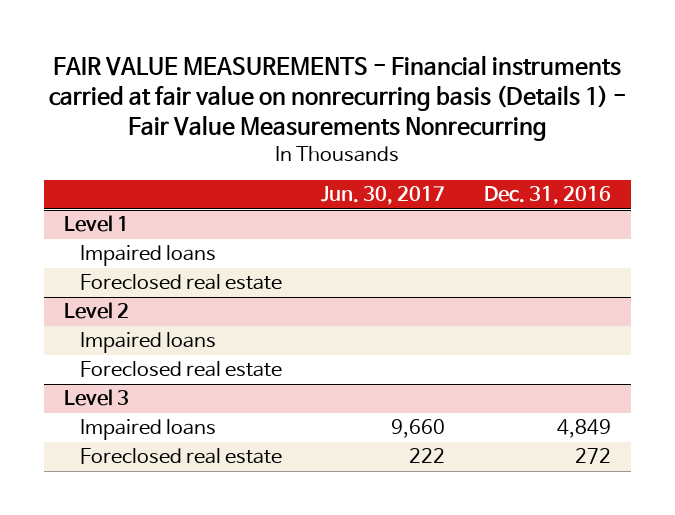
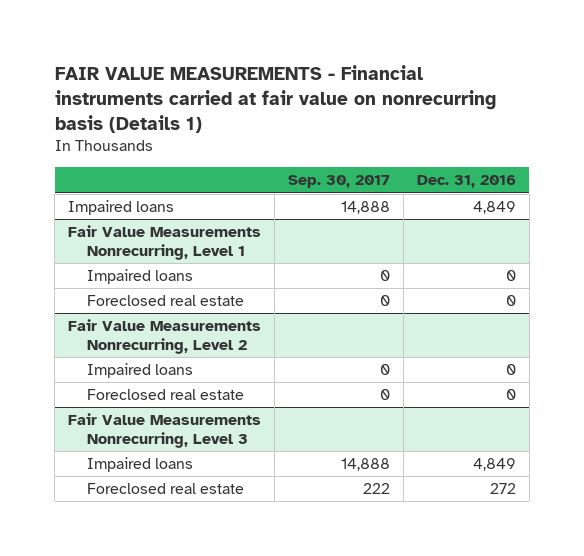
[49,55,627,142] FAIR VALUE MEASUREMENTS - Financial instruments carried at fair value on nonrecurring basis (Details 1) - Fair Value Measurements Nonrecurring -> [54,64,496,133] FAIR VALUE MEASUREMENTS - Financial instruments carried at fair value on nonrecurring basis (Details 1)
[320,186,445,206] Jun. 30, 2017 -> none
none -> [288,175,391,189] Sep. 30, 2017
[63,215,129,233] Level 1 -> none
[79,245,216,267] Impaired loans -> none
[79,274,282,291] Foreclosed real estate -> none
[63,302,129,320] Level 2 -> none
[79,332,216,354] Impaired loans -> none
[79,361,282,378] Foreclosed real estate -> none
[63,389,129,407] Level 3 -> none
none -> [68,225,262,260] Fair Value Measurements Nonrecurring, Level 1
none -> [86,269,193,285] Impaired loans
none -> [86,295,244,307] Foreclosed real estate
none -> [68,319,262,354] Fair Value Measurements Nonrecurring, Level 2
none -> [86,363,193,379] Impaired loans
none -> [86,389,244,401] Foreclosed real estate
none -> [68,413,262,448] Fair Value Measurements Nonrecurring, Level 3
none -> [86,457,193,473] Impaired loans

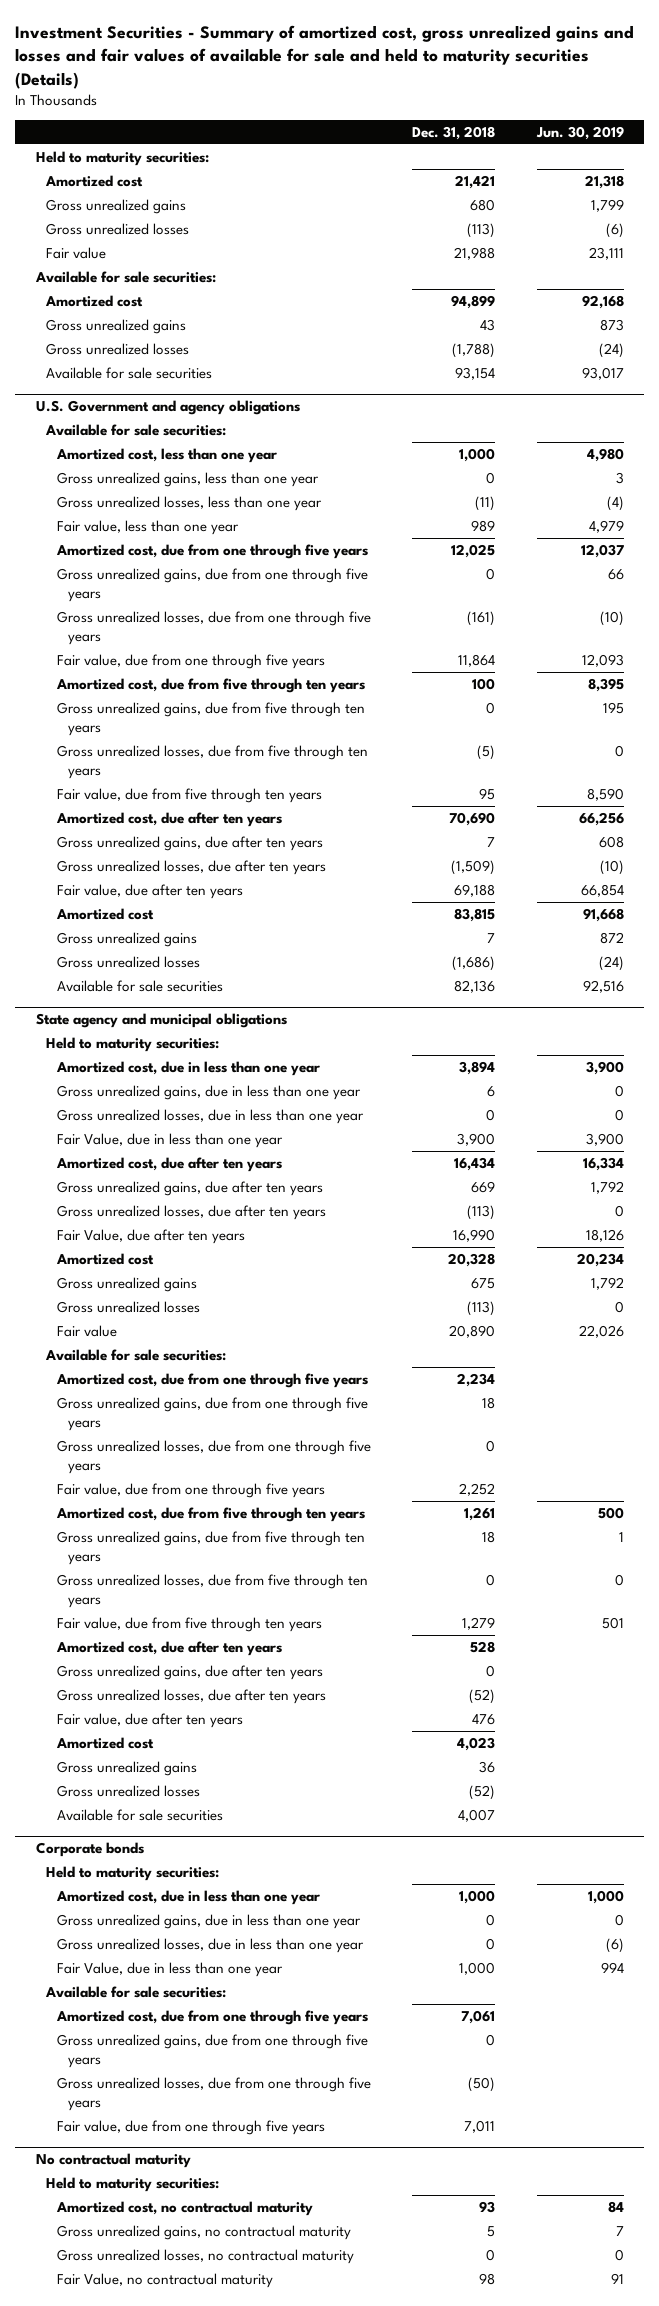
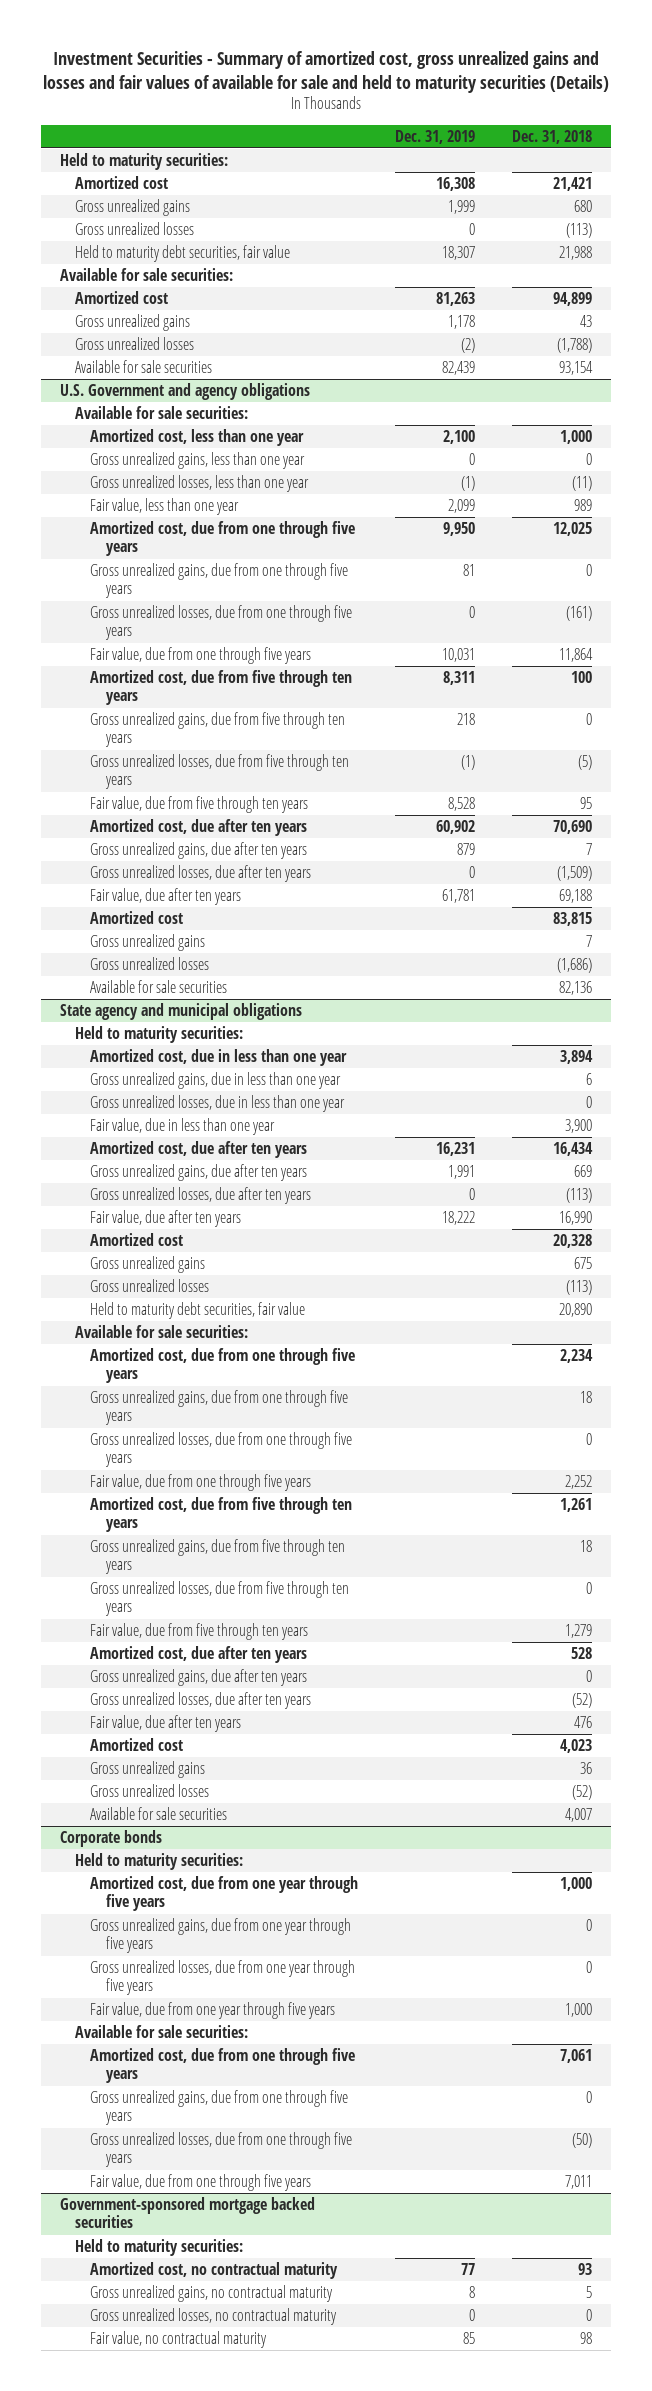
[535,125,624,140] Jun. 30, 2019 -> none
none -> [395,129,476,144] Dec. 31, 2019
[46,246,107,259] Fair value -> [75,244,291,262] Held to maturity debt securities, fair value
[57,1132,284,1148] Fair Value, due in less than one year -> [90,1117,276,1135] Fair value, due in less than one year
[57,1228,246,1244] Fair Value, due after ten years -> [90,1209,242,1227] Fair value, due after ten years
[57,1324,118,1337] Fair value -> [90,1301,306,1319] Held to maturity debt securities, fair value
[56,1889,321,1905] Amortized cost, due in less than one year -> none
[57,1961,284,1977] Fair Value, due in less than one year -> none
none -> [90,1875,359,1912] Amortized cost, due from one year through five years
[57,1913,362,1929] Gross unrealized gains, due in less than one year -> [90,1917,352,1954] Gross unrealized gains, due from one year through five years
[57,1937,365,1953] Gross unrealized losses, due in less than one year -> [90,1959,356,1996] Gross unrealized losses, due from one year through five years
none -> [90,2001,336,2019] Fair value, due from one year through five years
[35,2153,191,2169] No contractual maturity -> [59,2196,315,2229] Government-sponsored mortgage backed securities
[57,2272,274,2288] Fair Value, no contractual maturity -> [90,2330,268,2348] Fair value, no contractual maturity

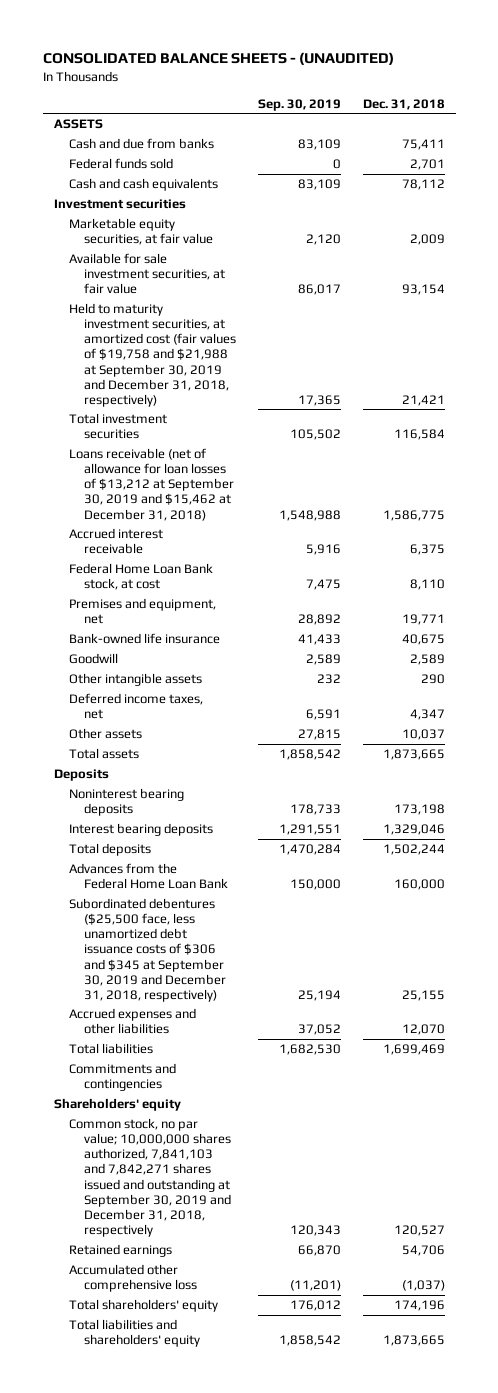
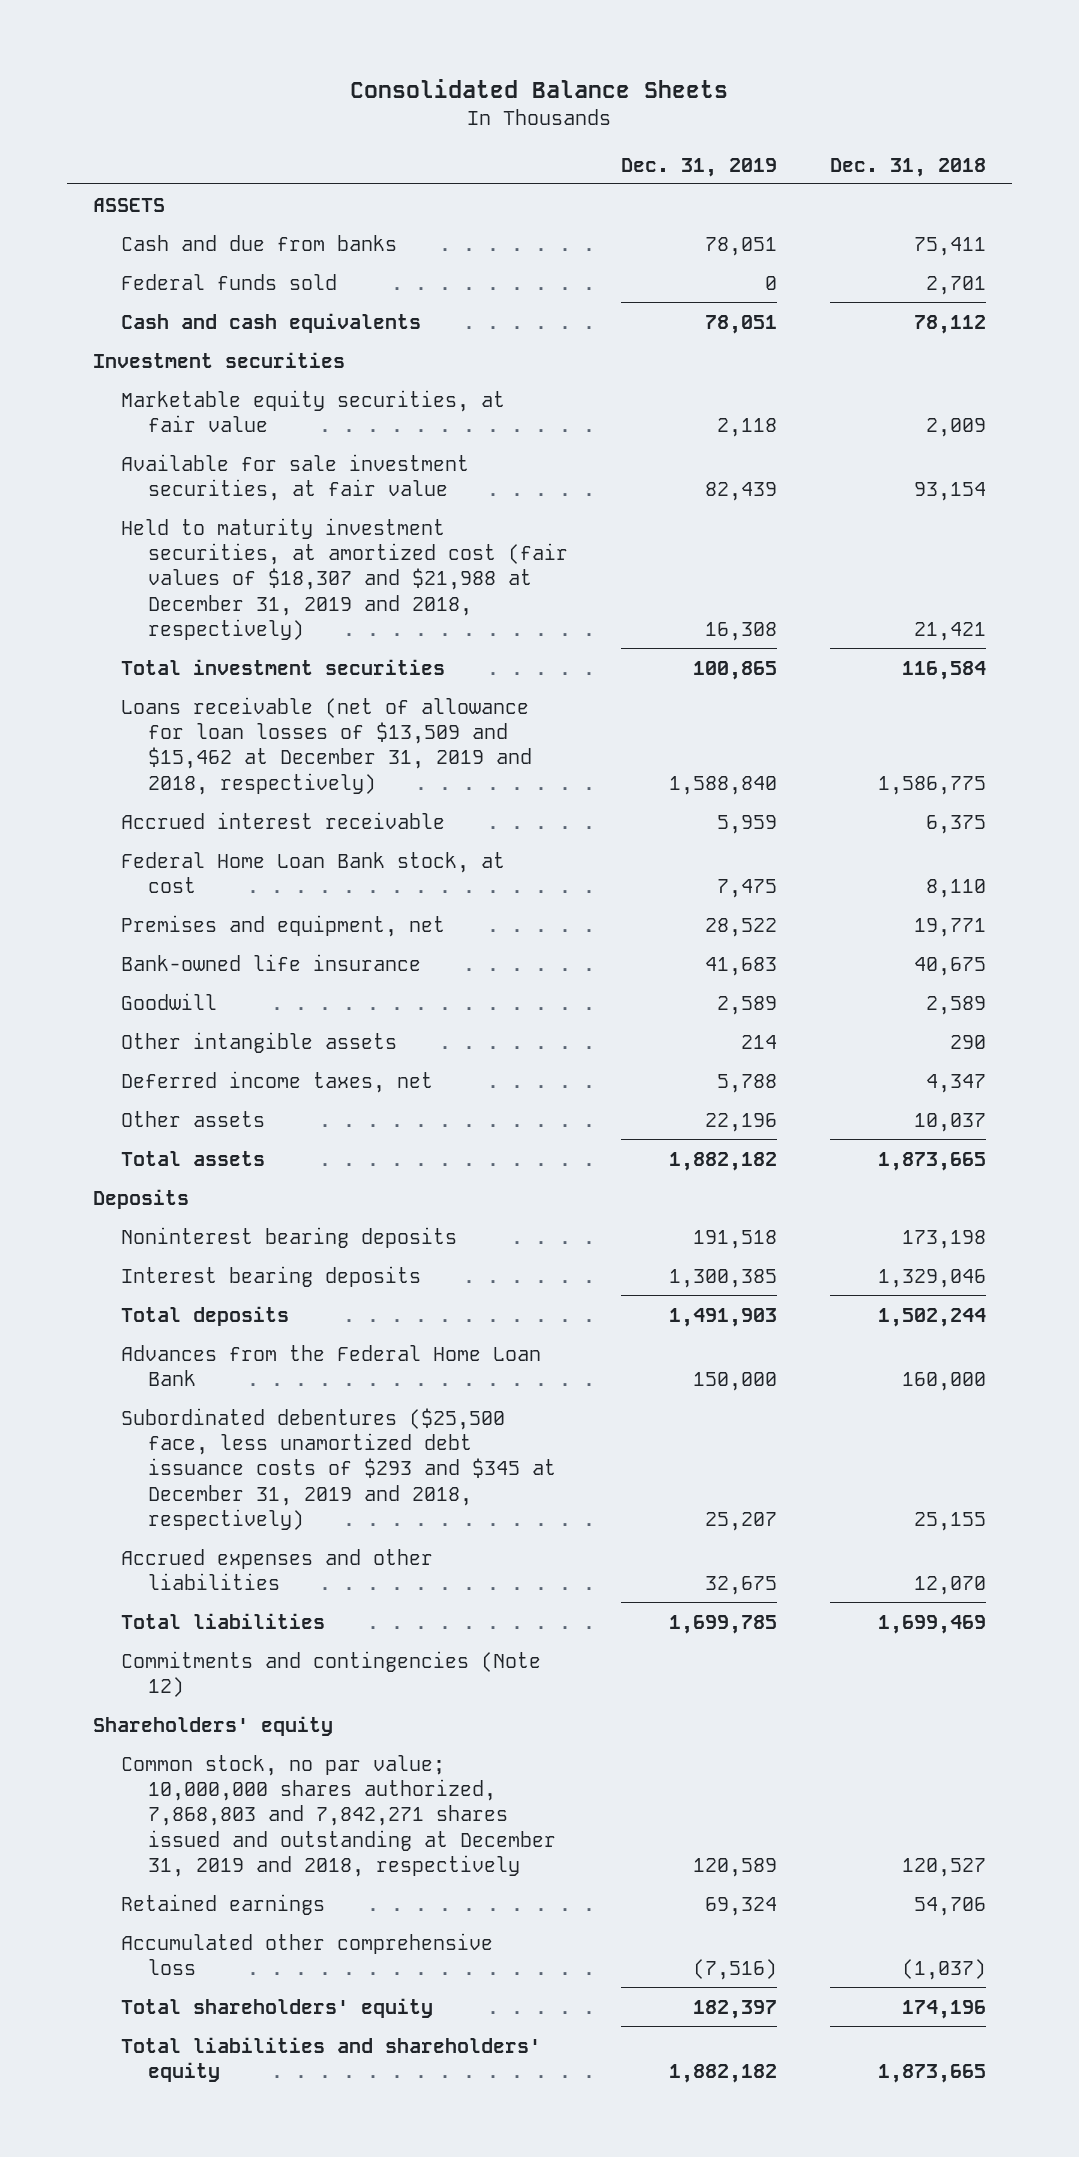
[42,52,394,66] CONSOLIDATED BALANCE SHEETS - (UNAUDITED) -> [350,78,729,98] Consolidated Balance Sheets
[257,98,341,111] Sep. 30, 2019 -> none
none -> [621,157,778,177] Dec. 31, 2019
[68,303,236,407] Held to maturity investment securities, at amortized cost (fair values of $19,758 and $21,988 at September 30, 2019 and December 31, 2018, respectively) -> [120,517,569,640] Held to maturity investment securities, at amortized cost (fair values of $18,307 and $21,988 at December 31, 2019 and 2018, respectively)
[68,448,234,521] Loans receivable (net of allowance for loan losses of $13,212 at September 30, 2019 and $15,462 at December 31, 2018) -> [120,696,533,795] Loans receivable (net of allowance for loan losses of $13,509 and $15,462 at December 31, 2019 and 2018, respectively)
[68,898,226,1002] Subordinated debentures ($25,500 face, less unamortized debt issuance costs of $306 and $345 at September 30, 2019 and December 31, 2018, respectively) -> [120,1407,557,1530] Subordinated debentures ($25,500 face, less unamortized debt issuance costs of $293 and $345 at December 31, 2019 and 2018, respectively)
[68,1063,176,1092] Commitments and contingencies -> [120,1650,541,1697] Commitments and contingencies (Note 12)
[68,1118,231,1238] Common stock, no par value; 10,000,000 shares authorized, 7,841,103 and 7,842,271 shares issued and outstanding at September 30, 2019 and December 31, 2018, respectively -> [120,1754,557,1877] Common stock, no par value; 10,000,000 shares authorized, 7,868,803 and 7,842,271 shares issued and outstanding at December 31, 2019 and 2018, respectively

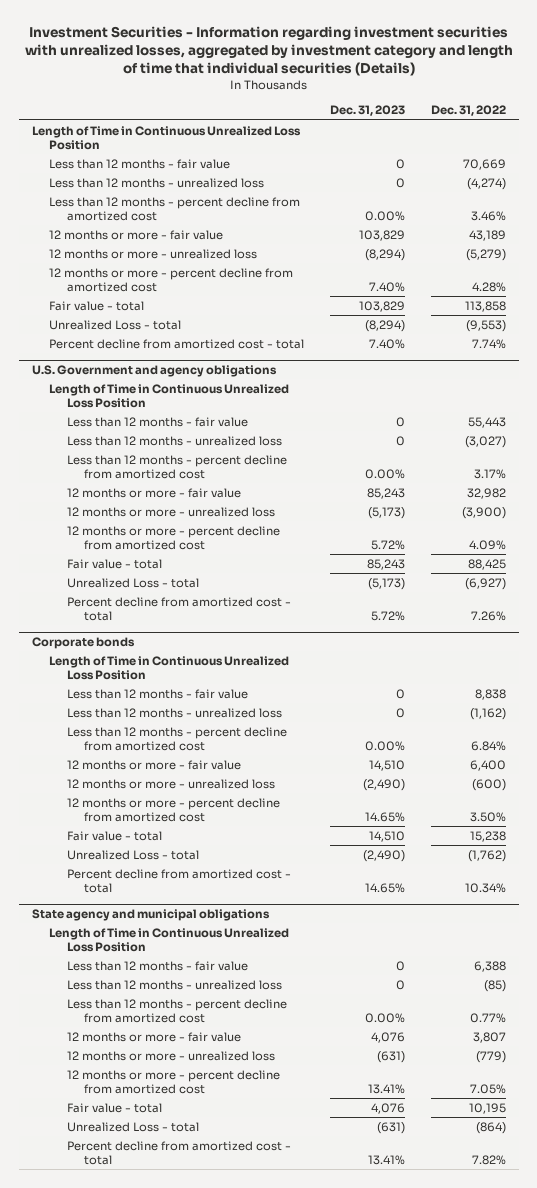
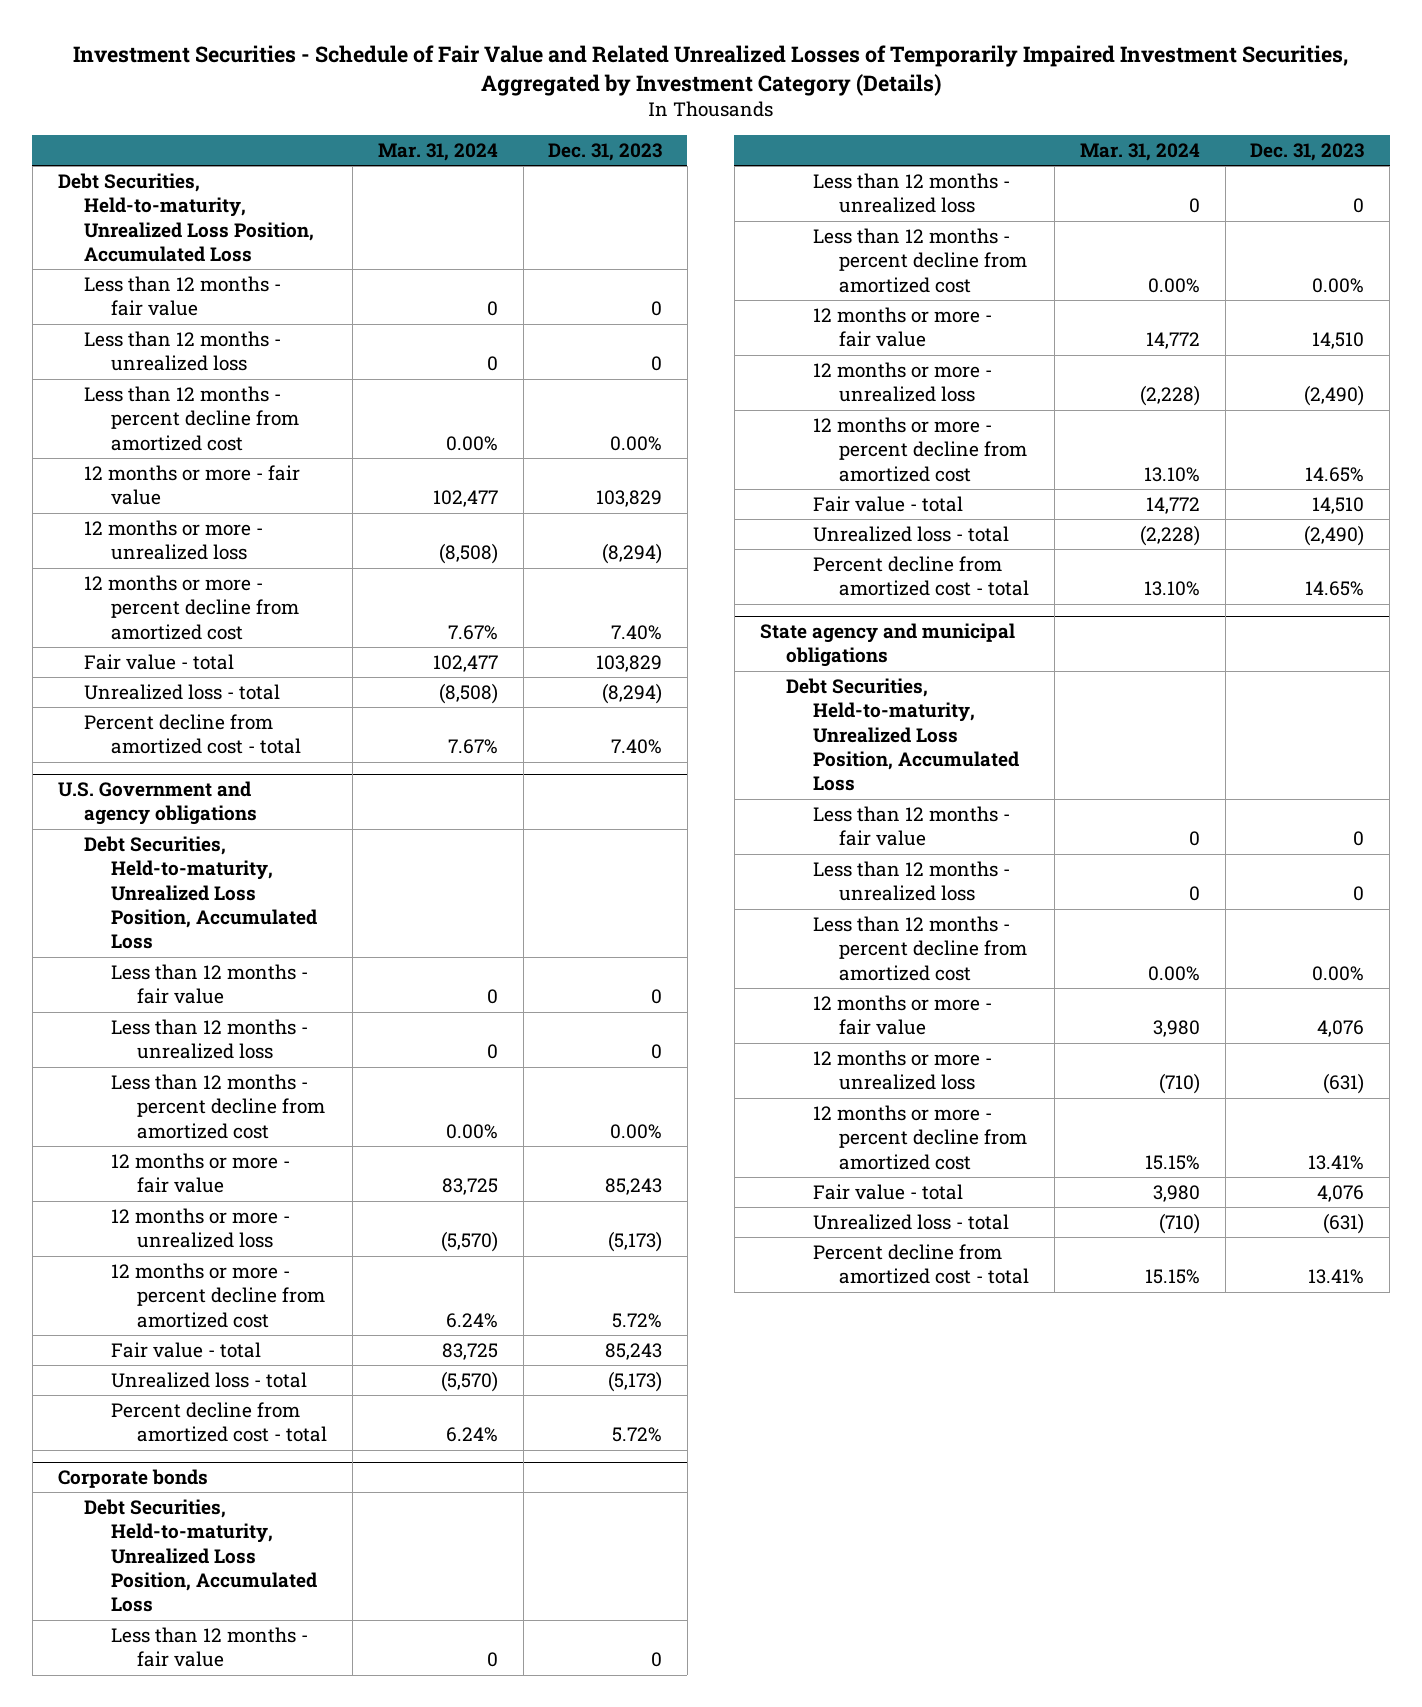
[24,25,513,77] Investment Securities - Information regarding investment securities with unrealized losses, aggregated by investment category and length of time that individual securities (Details) -> [72,44,1348,96] Investment Securities - Schedule of Fair Value and Related Unrealized Losses of Temporarily Impaired Investment Securities, Aggregated by Investment Category (Details)
[430,105,506,117] Dec. 31, 2022 -> none
none -> [377,142,498,161] Mar. 31, 2024
[31,125,301,151] Length of Time in Continuous Unrealized Loss Position -> [57,172,315,263] Debt Securities, Held-to-maturity, Unrealized Loss Position, Accumulated Loss
[49,319,182,330] Unrealized Loss - total -> [84,683,281,700] Unrealized loss - total
[49,383,290,409] Length of Time in Continuous Unrealized Loss Position -> [84,835,317,950] Debt Securities, Held-to-maturity, Unrealized Loss Position, Accumulated Loss
[66,577,199,588] Unrealized Loss - total -> [110,1371,307,1388] Unrealized loss - total
[49,655,290,681] Length of Time in Continuous Unrealized Loss Position -> [84,1498,317,1613] Debt Securities, Held-to-maturity, Unrealized Loss Position, Accumulated Loss
[66,849,199,860] Unrealized Loss - total -> [812,525,1009,542] Unrealized loss - total
[49,927,290,953] Length of Time in Continuous Unrealized Loss Position -> [786,677,1019,792] Debt Securities, Held-to-maturity, Unrealized Loss Position, Accumulated Loss
[66,1121,199,1132] Unrealized Loss - total -> [812,1213,1009,1230] Unrealized loss - total

